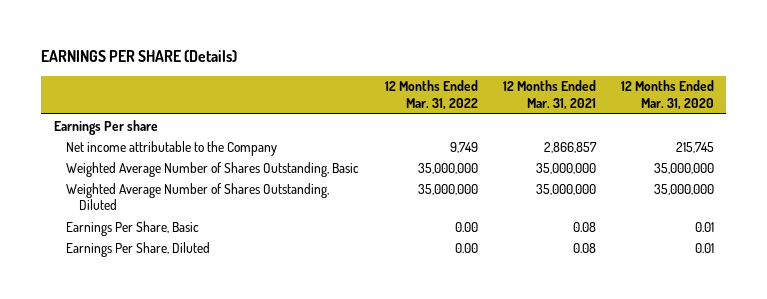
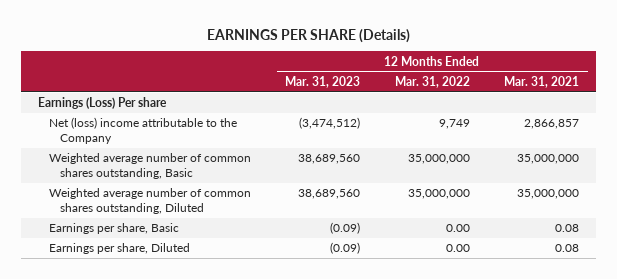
[620,80,714,111] 12 Months Ended Mar. 31, 2020 -> none
none -> [285,76,361,89] Mar. 31, 2023
[53,119,158,135] Earnings Per share -> [38,97,168,110] Earnings (Loss) Per share
[66,140,278,156] Net income attributable to the Company -> [49,117,238,144] Net (loss) income attributable to the Company
[66,161,360,177] Weighted Average Number of Shares Outstanding, Basic -> [49,153,252,179] Weighted average number of common shares outstanding, Basic
[66,182,330,211] Weighted Average Number of Shares Outstanding, Diluted -> [49,188,252,214] Weighted average number of common shares outstanding, Diluted
[66,220,200,236] Earnings Per Share, Basic -> [49,223,180,235] Earnings per share, Basic
[66,241,211,257] Earnings Per Share, Diluted -> [49,243,191,255] Earnings per share, Diluted

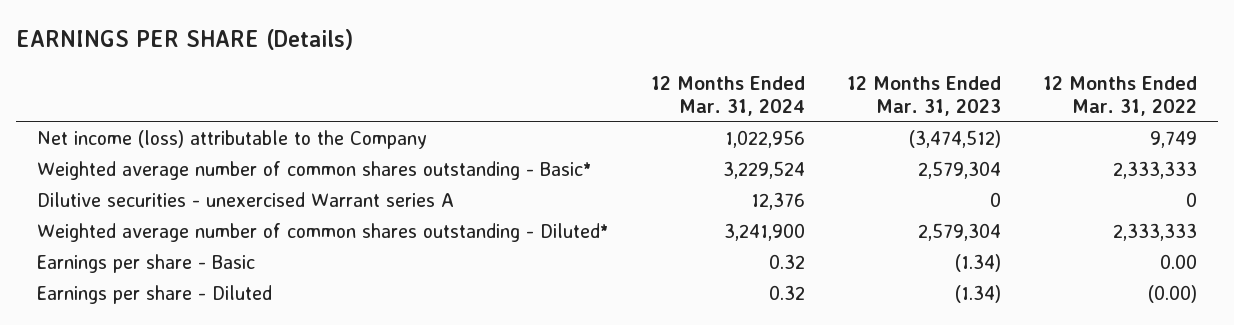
[503,76,579,89] Mar. 31, 2021 -> none
none -> [651,75,806,117] 12 Months Ended Mar. 31, 2024
[38,97,168,110] Earnings (Loss) Per share -> none
[49,117,238,144] Net (loss) income attributable to the Company -> [37,130,428,150] Net income (loss) attributable to the Company
[49,153,252,179] Weighted average number of common shares outstanding, Basic -> [37,161,593,181] Weighted average number of common shares outstanding - Basic*
[298,154,361,165] 38,689,560 -> [918,161,1002,180] 2,579,304
[407,154,470,165] 35,000,000 -> [1113,161,1198,180] 2,333,333
none -> [37,192,455,208] Dilutive securities - unexercised Warrant series A
[49,188,252,214] Weighted average number of common shares outstanding, Diluted -> [37,223,610,243] Weighted average number of common shares outstanding - Diluted*
[298,189,361,200] 38,689,560 -> [918,223,1002,242] 2,579,304
[407,189,470,200] 35,000,000 -> [1113,223,1198,242] 2,333,333
[49,223,180,235] Earnings per share, Basic -> [37,254,256,274] Earnings per share - Basic
[330,222,361,235] (0.09) -> [955,254,1002,273] (1.34)
[49,243,191,255] Earnings per share, Diluted -> [37,285,273,305] Earnings per share - Diluted
[330,242,361,255] (0.09) -> [955,285,1002,304] (1.34)
[445,244,470,253] 0.00 -> [1148,285,1198,304] (0.00)

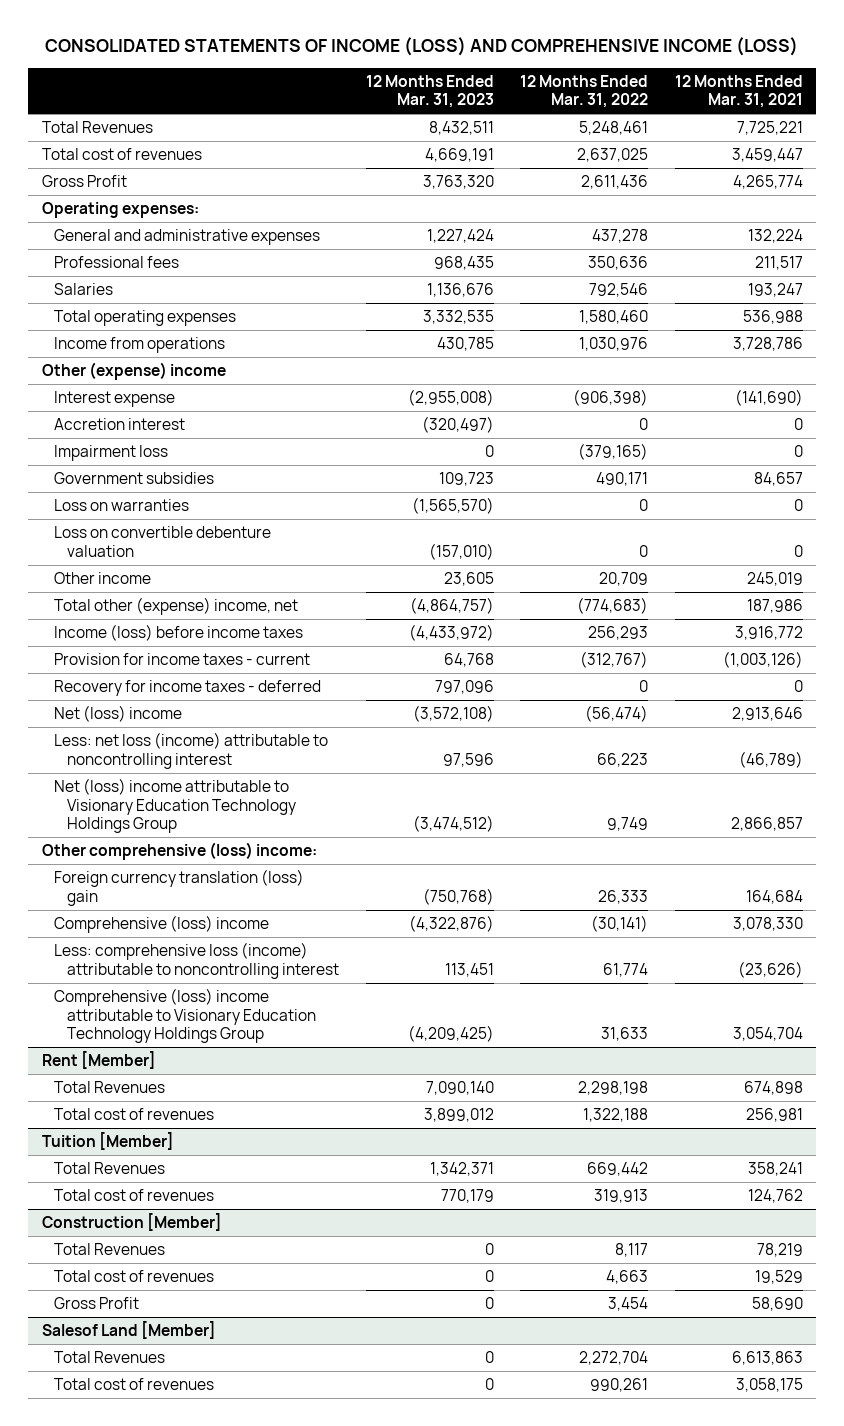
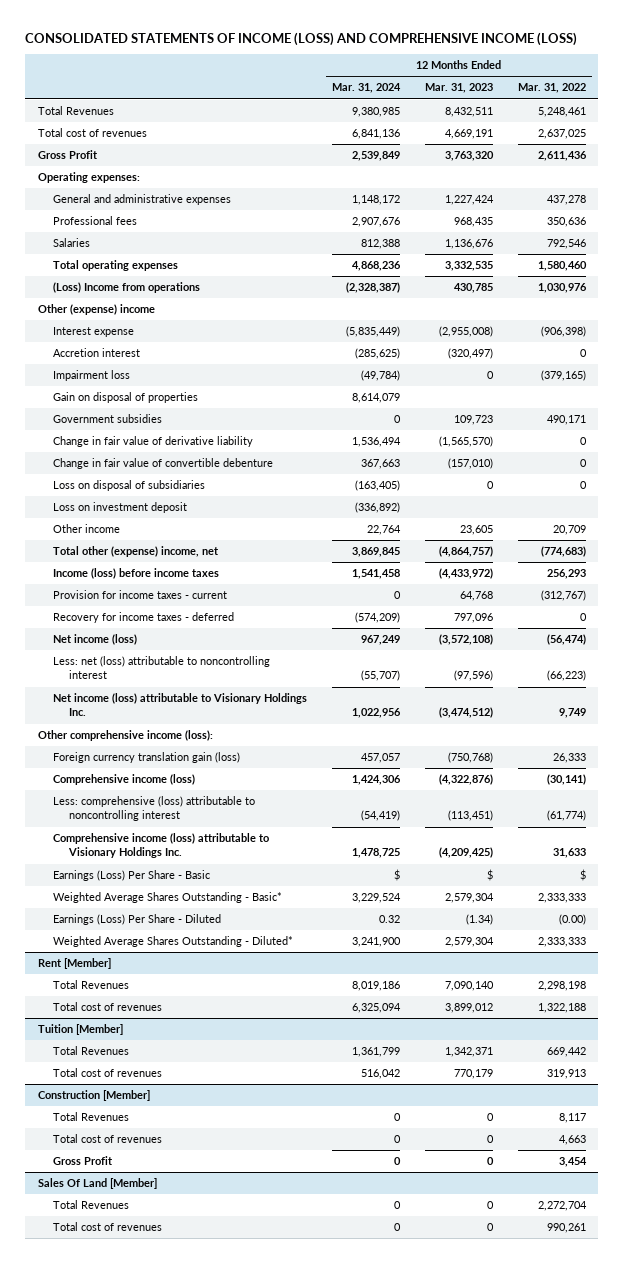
[674,74,803,109] 12 Months Ended Mar. 31, 2021 -> none
none -> [332,83,402,94] Mar. 31, 2024
[54,337,226,354] Income from operations -> [53,282,201,294] (Loss) Income from operations
none -> [53,392,199,404] Gain on disposal of properties
[54,499,190,512] Loss on warranties -> [53,436,254,448] Change in fair value of derivative liability
[54,526,272,557] Loss on convertible debenture valuation -> [53,458,274,470] Change in fair value of convertible debenture
none -> [53,480,206,492] Loss on disposal of subsidiaries
none -> [53,502,188,514] Loss on investment deposit
[54,705,183,723] Net (loss) income -> [53,634,138,646] Net income (loss)
[54,732,329,769] Less: net loss (income) attributable to noncontrolling interest -> [53,656,271,680] Less: net (loss) attributable to noncontrolling interest
[442,752,494,767] 97,596 -> [453,670,493,682] (97,596)
[597,752,649,767] 66,223 -> [546,670,586,682] (66,223)
[54,778,297,834] Net (loss) income attributable to Visionary Education Technology Holdings Group -> [53,693,308,717] Net income (loss) attributable to Visionary Holdings Inc.
[41,842,317,861] Other comprehensive (loss) income: -> [37,730,213,742] Other comprehensive income (loss):
[54,869,305,906] Foreign currency translation (loss) gain -> [53,752,241,764] Foreign currency translation gain (loss)
[54,915,270,934] Comprehensive (loss) income -> [53,774,196,786] Comprehensive income (loss)
[54,942,340,979] Less: comprehensive loss (income) attributable to noncontrolling interest -> [53,796,256,822] Less: comprehensive (loss) attributable to noncontrolling interest
[444,962,494,977] 113,451 -> [447,810,493,822] (113,451)
[603,962,649,977] 61,774 -> [546,810,586,822] (61,774)
[54,988,317,1044] Comprehensive (loss) income attributable to Visionary Education Technology Holdings Group -> [53,833,270,859] Comprehensive income (loss) attributable to Visionary Holdings Inc.
none -> [53,870,211,882] Earnings (Loss) Per Share - Basic
none -> [53,892,283,904] Weighted Average Shares Outstanding - Basic*
none -> [53,914,222,926] Earnings (Loss) Per Share - Diluted
none -> [53,936,294,948] Weighted Average Shares Outstanding - Diluted*
[41,1321,216,1340] Salesof Land [Member] -> [37,1178,157,1190] Sales Of Land [Member]

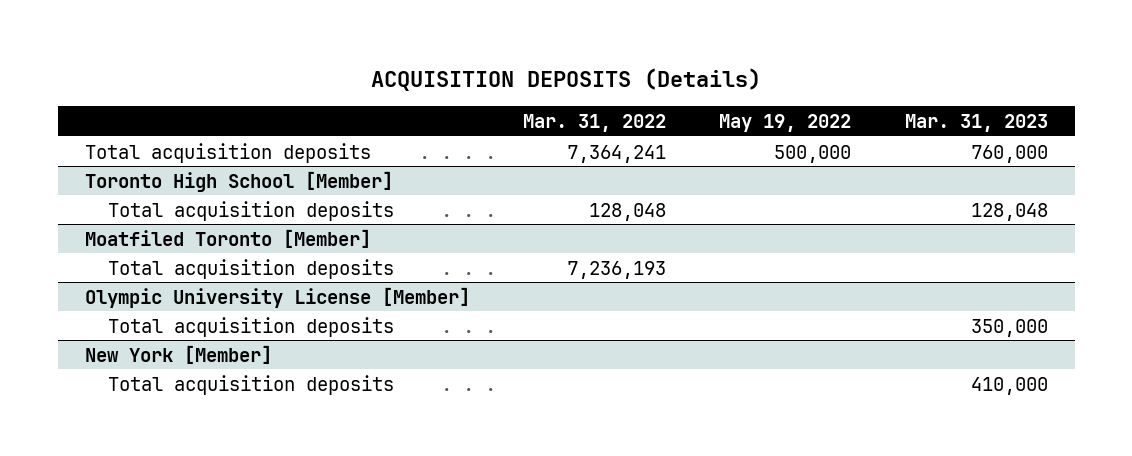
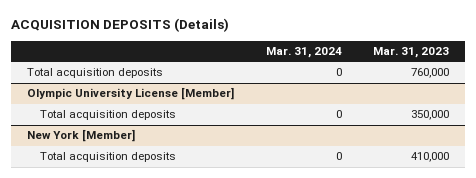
[522,113,666,132] Mar. 31, 2022 -> none
[719,113,852,132] May 19, 2022 -> none
none -> [265,47,342,59] Mar. 31, 2024
[84,170,393,192] Toronto High School [Member] -> none
[108,200,395,221] Total acquisition deposits -> none
[84,228,371,248] Moatfiled Toronto [Member] -> none
[108,258,395,279] Total acquisition deposits -> none

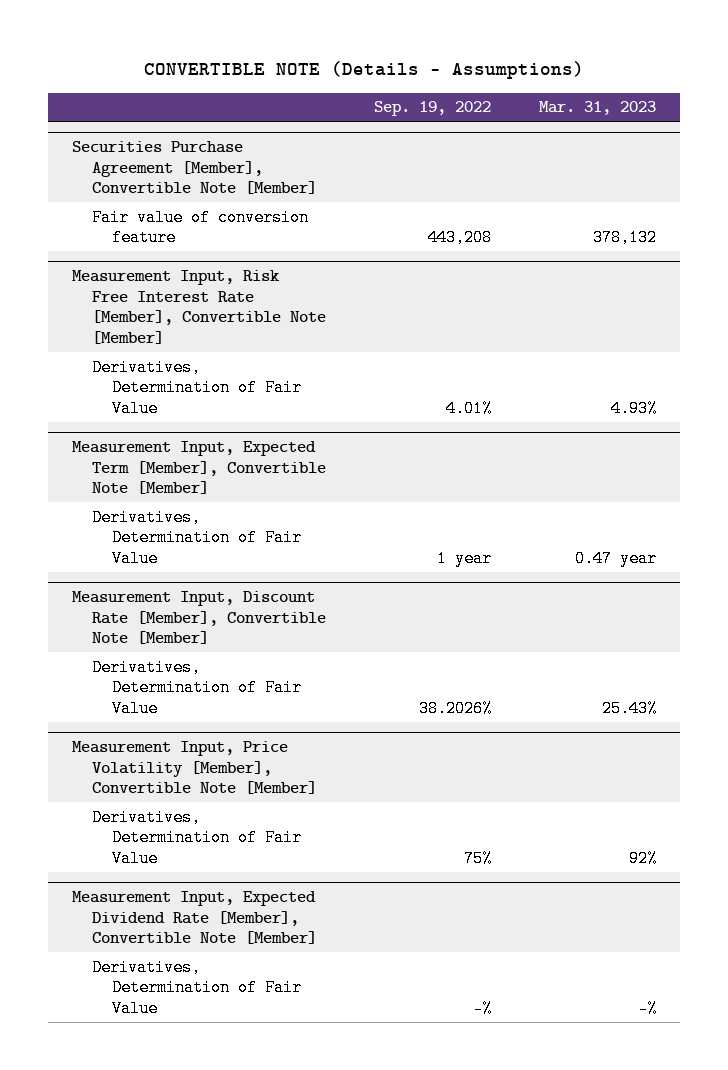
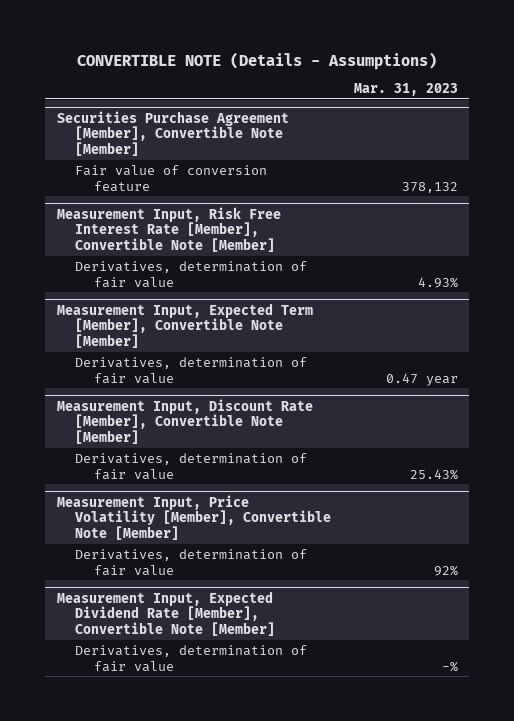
[373,101,491,117] Sep. 19, 2022 -> none
[91,358,302,418] Derivatives, Determination of Fair Value -> [75,260,308,288] Derivatives, determination of fair value
[91,508,302,568] Derivatives, Determination of Fair Value -> [75,356,308,384] Derivatives, determination of fair value
[91,658,302,718] Derivatives, Determination of Fair Value -> [75,452,308,480] Derivatives, determination of fair value
[91,808,302,868] Derivatives, Determination of Fair Value -> [75,548,308,576] Derivatives, determination of fair value
[91,958,302,1018] Derivatives, Determination of Fair Value -> [75,644,308,672] Derivatives, determination of fair value

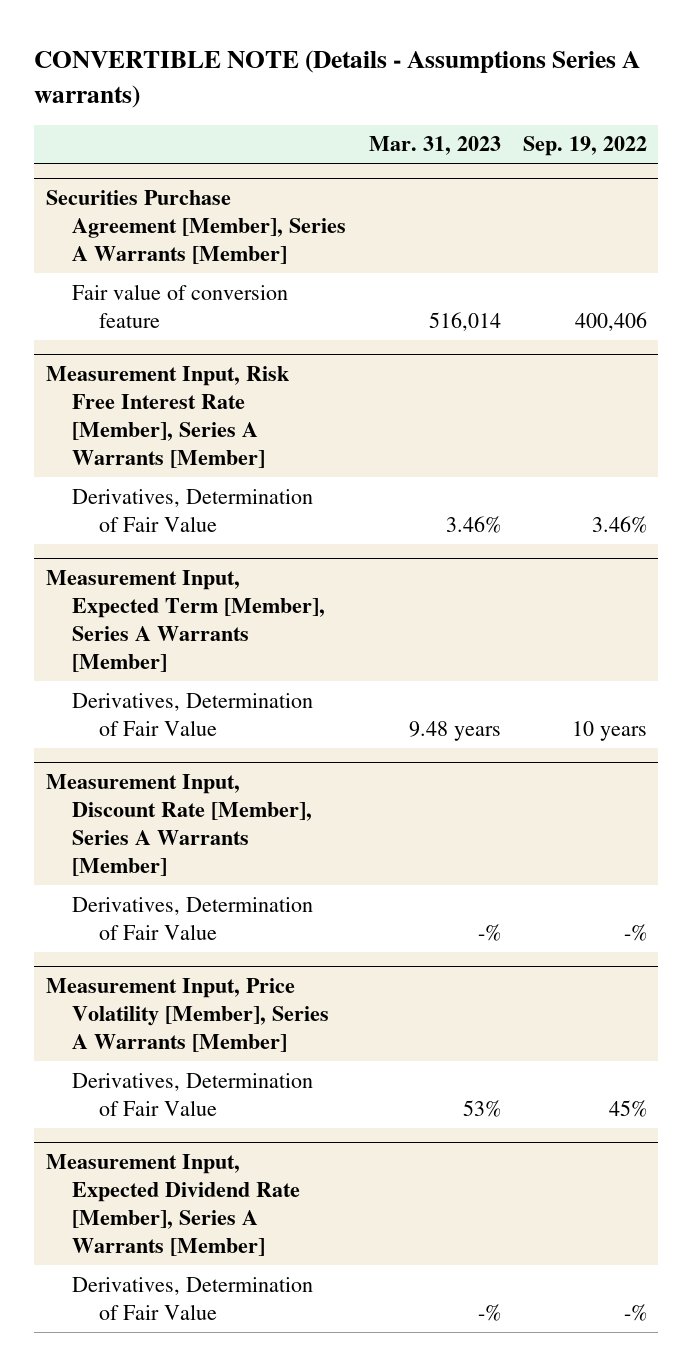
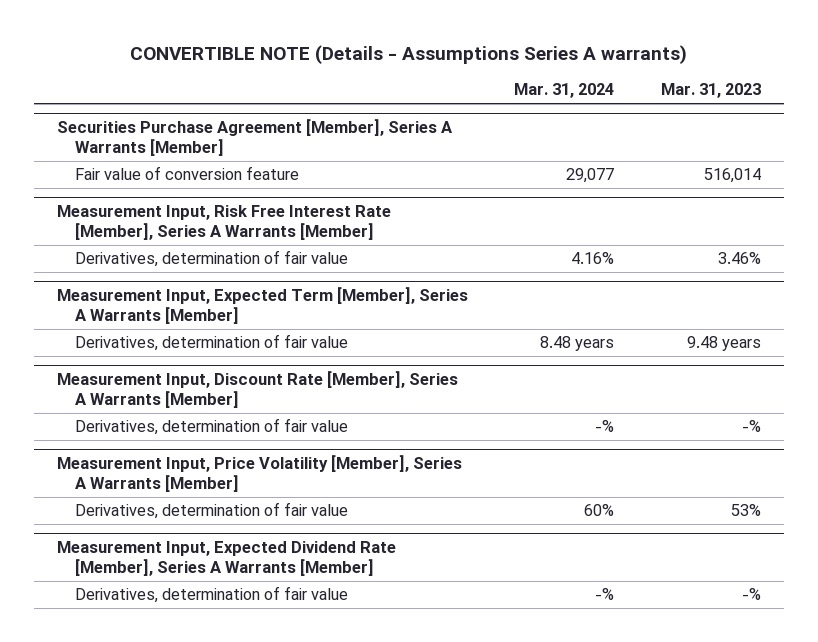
[523,136,648,157] Sep. 19, 2022 -> none
none -> [514,83,615,99] Mar. 31, 2024
[72,488,314,532] Derivatives, Determination of Fair Value -> [75,250,349,268] Derivatives, determination of fair value
[72,692,314,736] Derivatives, Determination of Fair Value -> [75,334,349,352] Derivatives, determination of fair value
[72,896,314,940] Derivatives, Determination of Fair Value -> [75,418,349,436] Derivatives, determination of fair value
[72,1072,314,1116] Derivatives, Determination of Fair Value -> [75,502,349,520] Derivatives, determination of fair value
[72,1276,314,1320] Derivatives, Determination of Fair Value -> [75,586,349,604] Derivatives, determination of fair value

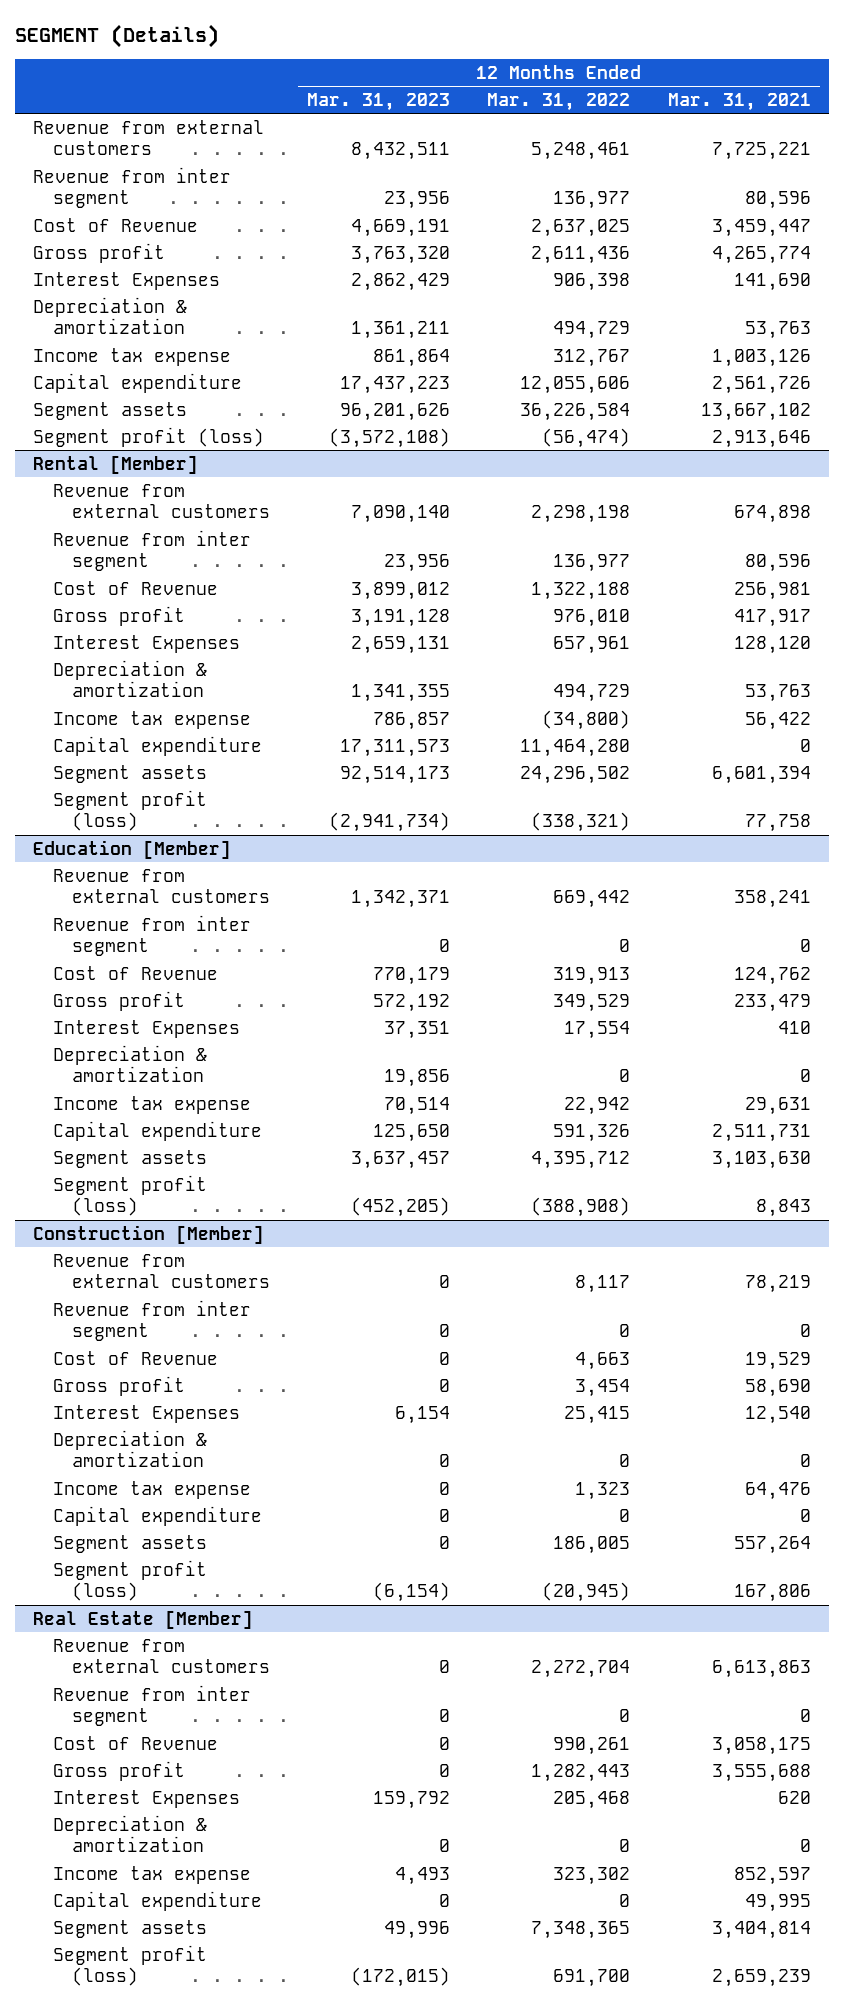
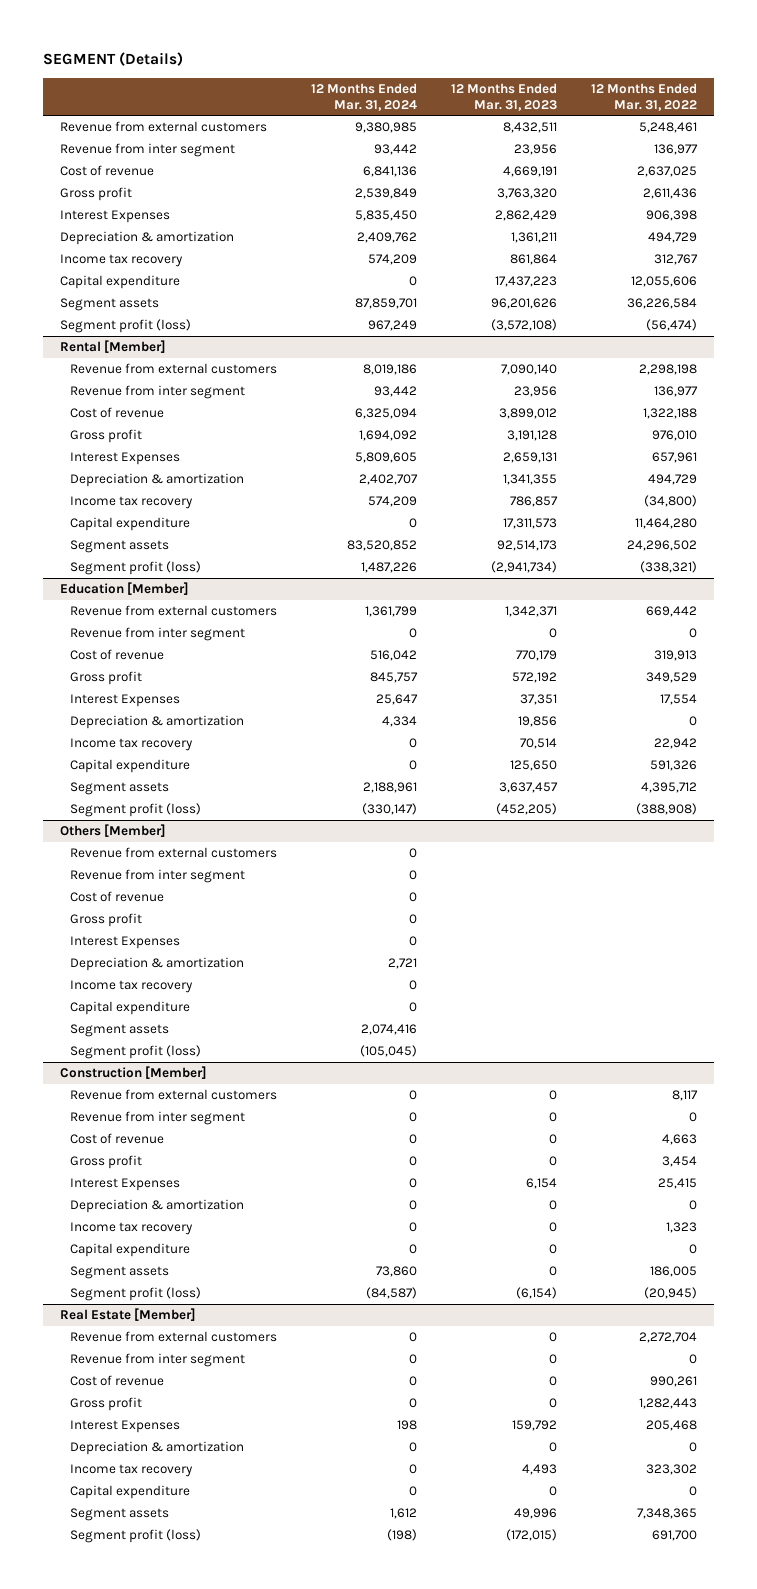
[667,92,811,111] Mar. 31, 2021 -> none
none -> [310,82,417,111] 12 Months Ended Mar. 31, 2024
[33,217,199,232] Cost of Revenue -> [60,165,155,177] Cost of revenue
[33,347,232,366] Income tax expense -> [60,254,184,268] Income tax recovery
[52,580,218,595] Cost of Revenue -> [69,407,164,419] Cost of revenue
[52,710,251,729] Income tax expense -> [69,496,193,510] Income tax recovery
[52,965,218,980] Cost of Revenue -> [69,649,164,661] Cost of revenue
[52,1095,251,1114] Income tax expense -> [69,738,193,752] Income tax recovery
none -> [60,824,167,838] Others [Member]
none -> [69,847,277,859] Revenue from external customers
none -> [69,869,245,884] Revenue from inter segment
none -> [69,891,164,903] Cost of revenue
none -> [69,913,142,928] Gross profit
none -> [69,936,180,950] Interest Expenses
none -> [69,957,244,972] Depreciation & amortization
none -> [69,980,193,994] Income tax recovery
none -> [69,1001,190,1016] Capital expenditure
none -> [69,1024,169,1038] Segment assets
none -> [69,1045,201,1060] Segment profit (loss)
[52,1350,218,1365] Cost of Revenue -> [69,1133,164,1145] Cost of revenue
[52,1480,251,1499] Income tax expense -> [69,1222,193,1236] Income tax recovery
[52,1735,218,1750] Cost of Revenue -> [69,1375,164,1387] Cost of revenue
[52,1865,251,1884] Income tax expense -> [69,1464,193,1478] Income tax recovery

